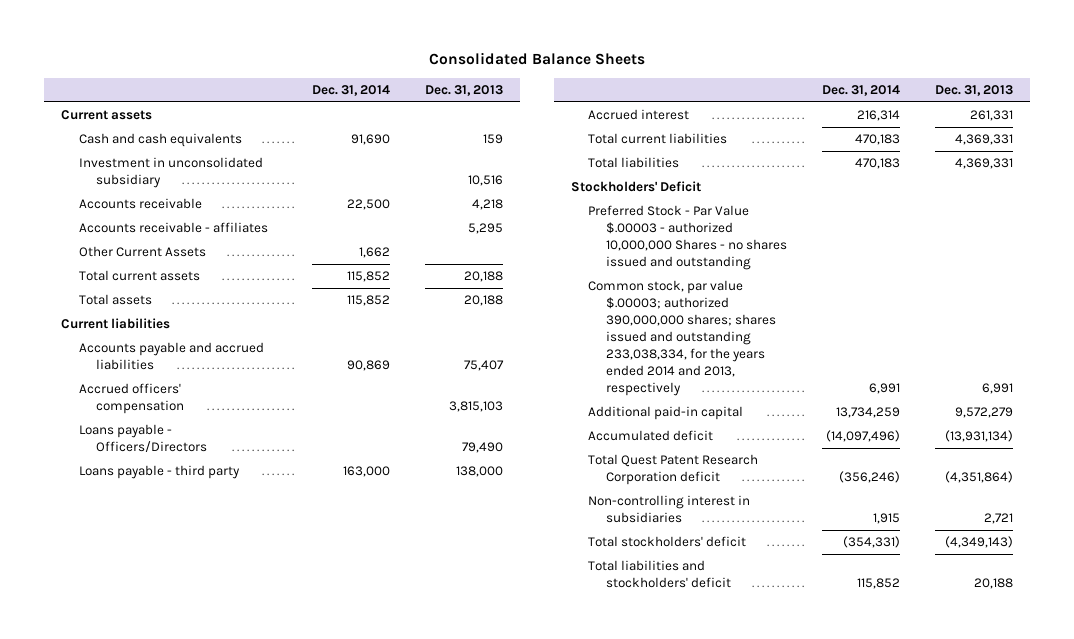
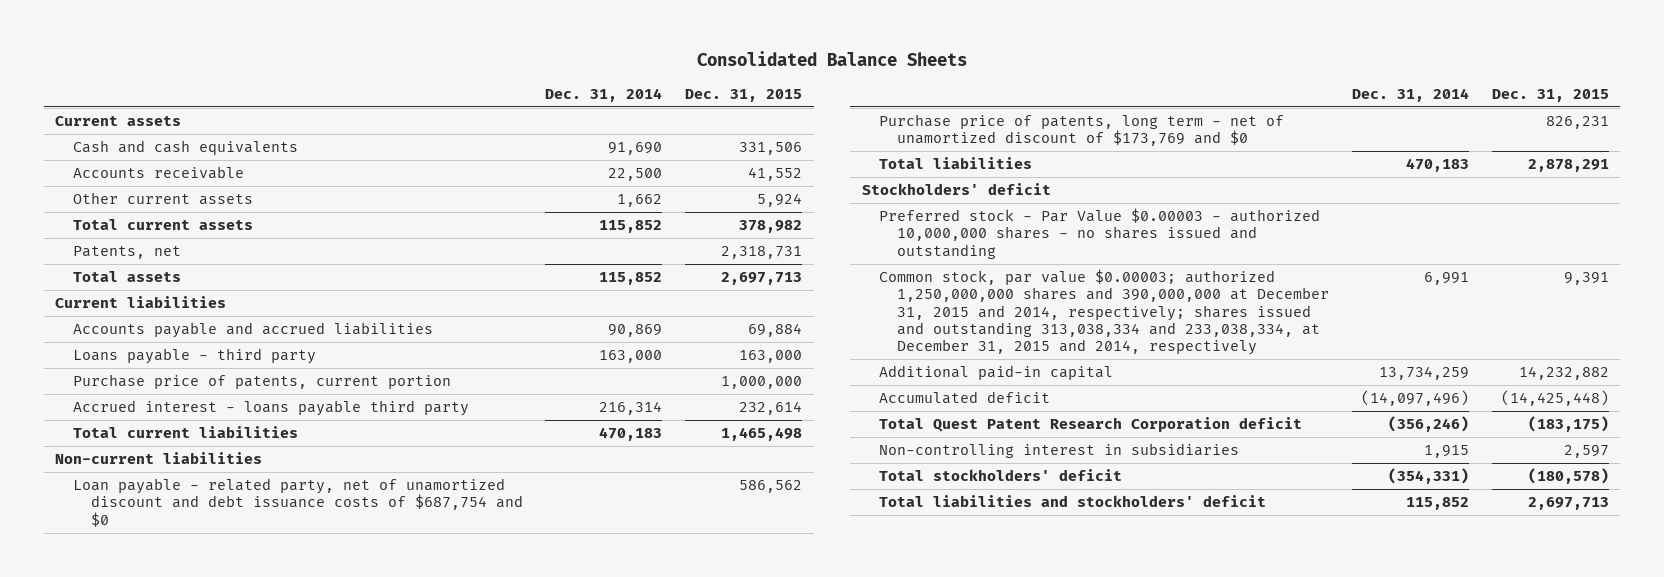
[424,84,503,96] Dec. 31, 2013 -> none
none -> [685,88,803,102] Dec. 31, 2015
[78,157,263,189] Investment in unconsolidated subsidiary -> none
[78,222,268,234] Accounts receivable - affiliates -> none
[78,246,206,258] Other Current Assets -> [72,192,253,206] Other current assets
none -> [72,246,181,260] Patents, net
[78,383,184,415] Accrued officers' compensation -> none
[78,424,207,453] Loans payable - Officers/Directors -> none
none -> [72,374,451,390] Purchase price of patents, current portion
[588,109,690,121] Accrued interest -> [72,400,469,417] Accrued interest - loans payable third party
none -> [55,452,263,465] Non-current liabilities
none -> [72,478,523,527] Loan payable - related party, net of unamortized discount and debt issuance costs of $687,754 and $0
none -> [879,114,1285,147] Purchase price of patents, long term - net of unamortized discount of $173,769 and $0
[571,181,702,193] Stockholders' Deficit -> [861,183,1051,196] Stockholders' deficit
[588,205,787,271] Preferred Stock - Par Value $.00003 - authorized 10,000,000 Shares - no shares issued and outstanding -> [879,208,1321,259] Preferred stock - Par Value $0.00003 - authorized 10,000,000 shares - no shares issued and outstanding
[588,280,776,397] Common stock, par value $.00003; authorized 390,000,000 shares; shares issued and outstanding 233,038,334, for the years ended 2014 and 2013, respectively -> [879,269,1330,356] Common stock, par value $0.00003; authorized 1,250,000,000 shares and 390,000,000 at December 31, 2015 and 2014, respectively; shares issued and outstanding 313,038,334 and 233,038,334, at December 31, 2015 and 2014, respectively

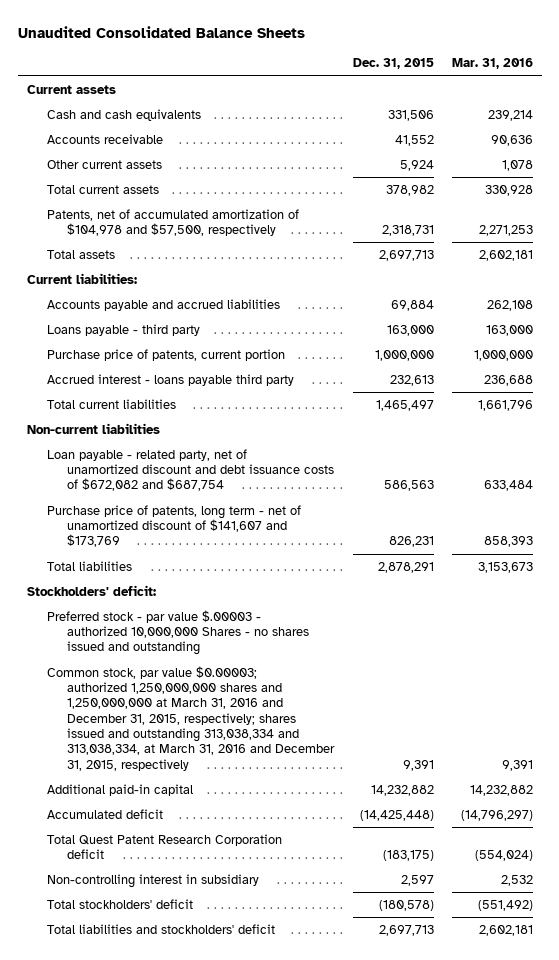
[697,51,968,67] Consolidated Balance Sheets -> [17,25,305,38] Unaudited Consolidated Balance Sheets
[545,87,663,102] Dec. 31, 2014 -> none
none -> [451,58,533,70] Mar. 31, 2016
[72,246,181,260] Patents, net -> [47,208,300,237] Patents, net of accumulated amortization of $104,978 and $57,500, respectively
[55,296,227,309] Current liabilities -> [26,272,137,284] Current liabilities:
[739,401,803,416] 232,614 -> [389,374,434,386] 232,613
[721,427,803,442] 1,465,498 -> [375,399,434,411] 1,465,497
[72,478,523,527] Loan payable - related party, net of unamortized discount and debt issuance costs of $687,754 and $0 -> [47,448,335,492] Loan payable - related party, net of unamortized discount and debt issuance costs of $672,082 and $687,754
[739,480,803,494] 586,562 -> [383,480,434,492] 586,563
[879,114,1285,147] Purchase price of patents, long term - net of unamortized discount of $173,769 and $0 -> [47,504,302,548] Purchase price of patents, long term - net of unamortized discount of $141,607 and $173,769
[861,183,1051,196] Stockholders' deficit -> [26,584,156,596] Stockholders' deficit:
[879,208,1321,259] Preferred stock - Par Value $0.00003 - authorized 10,000,000 shares - no shares issued and outstanding -> [47,609,310,656] Preferred stock - par value $.00003 - authorized 10,000,000 Shares - no shares issued and outstanding
[879,269,1330,356] Common stock, par value $0.00003; authorized 1,250,000,000 shares and 390,000,000 at December 31, 2015 and 2014, respectively; shares issued and outstanding 313,038,334 and 233,038,334, at December 31, 2015 and 2014, respectively -> [47,665,336,771] Common stock, par value $0.00003; authorized 1,250,000,000 shares and 1,250,000,000 at March 31, 2016 and December 31, 2015, respectively; shares issued and outstanding 313,038,334 and 313,038,334, at March 31, 2016 and December 31, 2015, respectively
[879,443,1240,459] Non-controlling interest in subsidiaries -> [47,873,260,888] Non-controlling interest in subsidiary

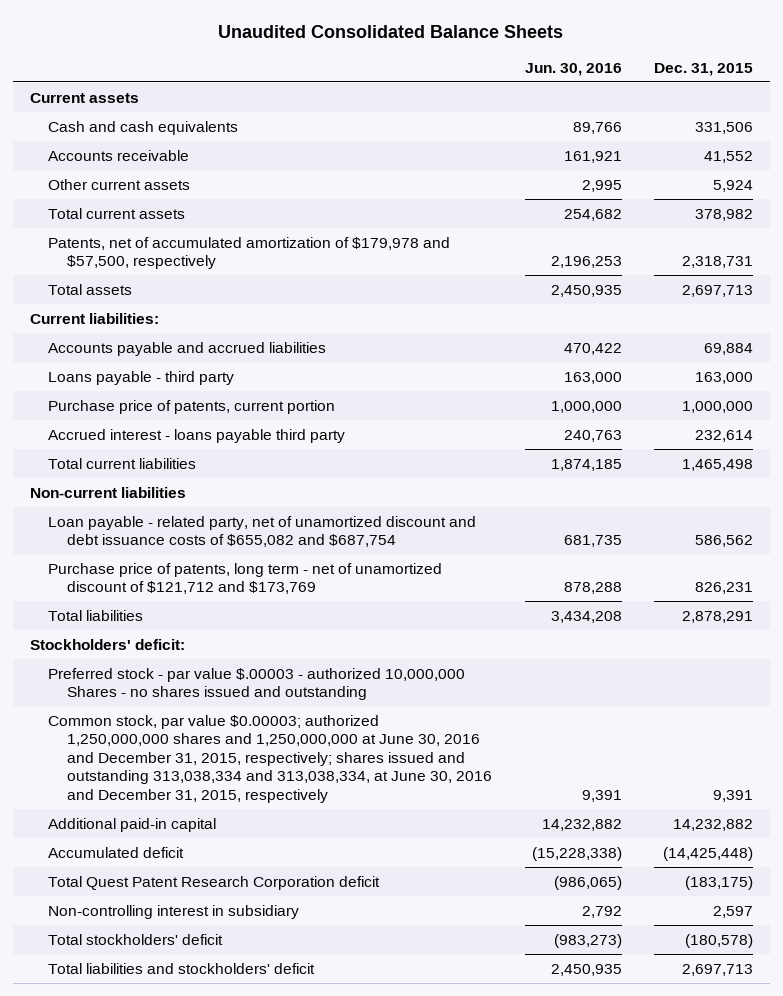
[451,58,533,70] Mar. 31, 2016 -> none
none -> [524,63,622,77] Jun. 30, 2016
[47,208,300,237] Patents, net of accumulated amortization of $104,978 and $57,500, respectively -> [48,236,451,270] Patents, net of accumulated amortization of $179,978 and $57,500, respectively
[389,374,434,386] 232,613 -> [695,429,754,442] 232,614
[375,399,434,411] 1,465,497 -> [682,458,754,471] 1,465,498
[47,448,335,492] Loan payable - related party, net of unamortized discount and debt issuance costs of $672,082 and $687,754 -> [48,515,477,548] Loan payable - related party, net of unamortized discount and debt issuance costs of $655,082 and $687,754
[383,480,434,492] 586,563 -> [695,535,754,548] 586,562
[47,504,302,548] Purchase price of patents, long term - net of unamortized discount of $141,607 and $173,769 -> [48,562,443,595] Purchase price of patents, long term - net of unamortized discount of $121,712 and $173,769
[47,665,336,771] Common stock, par value $0.00003; authorized 1,250,000,000 shares and 1,250,000,000 at March 31, 2016 and December 31, 2015, respectively; shares issued and outstanding 313,038,334 and 313,038,334, at March 31, 2016 and December 31, 2015, respectively -> [48,714,492,804] Common stock, par value $0.00003; authorized 1,250,000,000 shares and 1,250,000,000 at June 30, 2016 and December 31, 2015, respectively; shares issued and outstanding 313,038,334 and 313,038,334, at June 30, 2016 and December 31, 2015, respectively

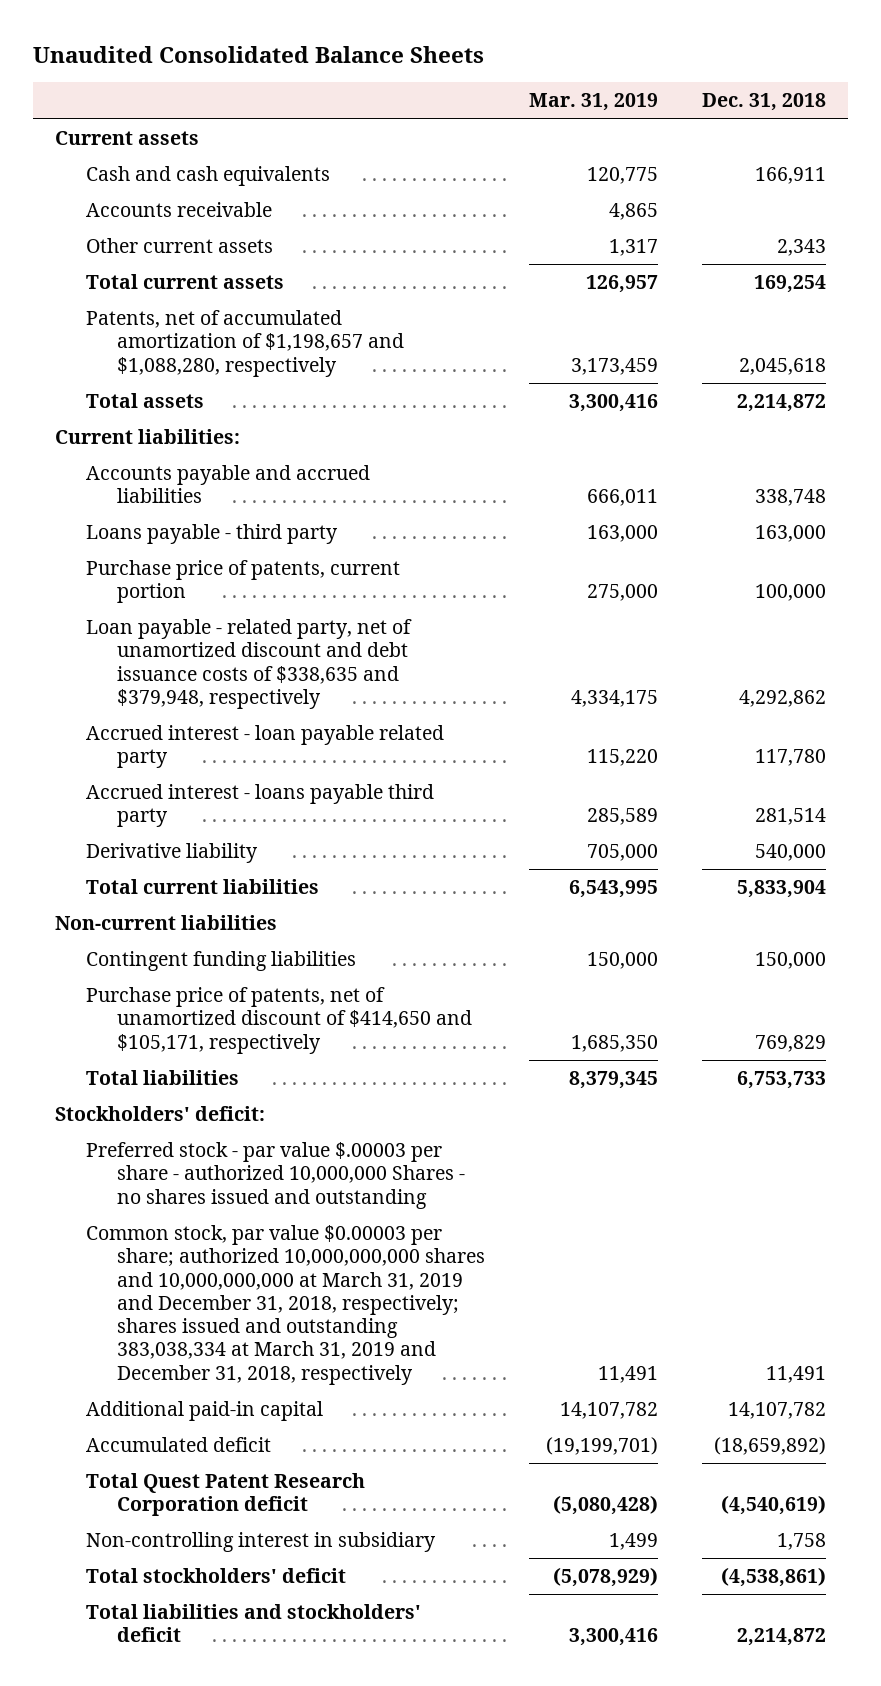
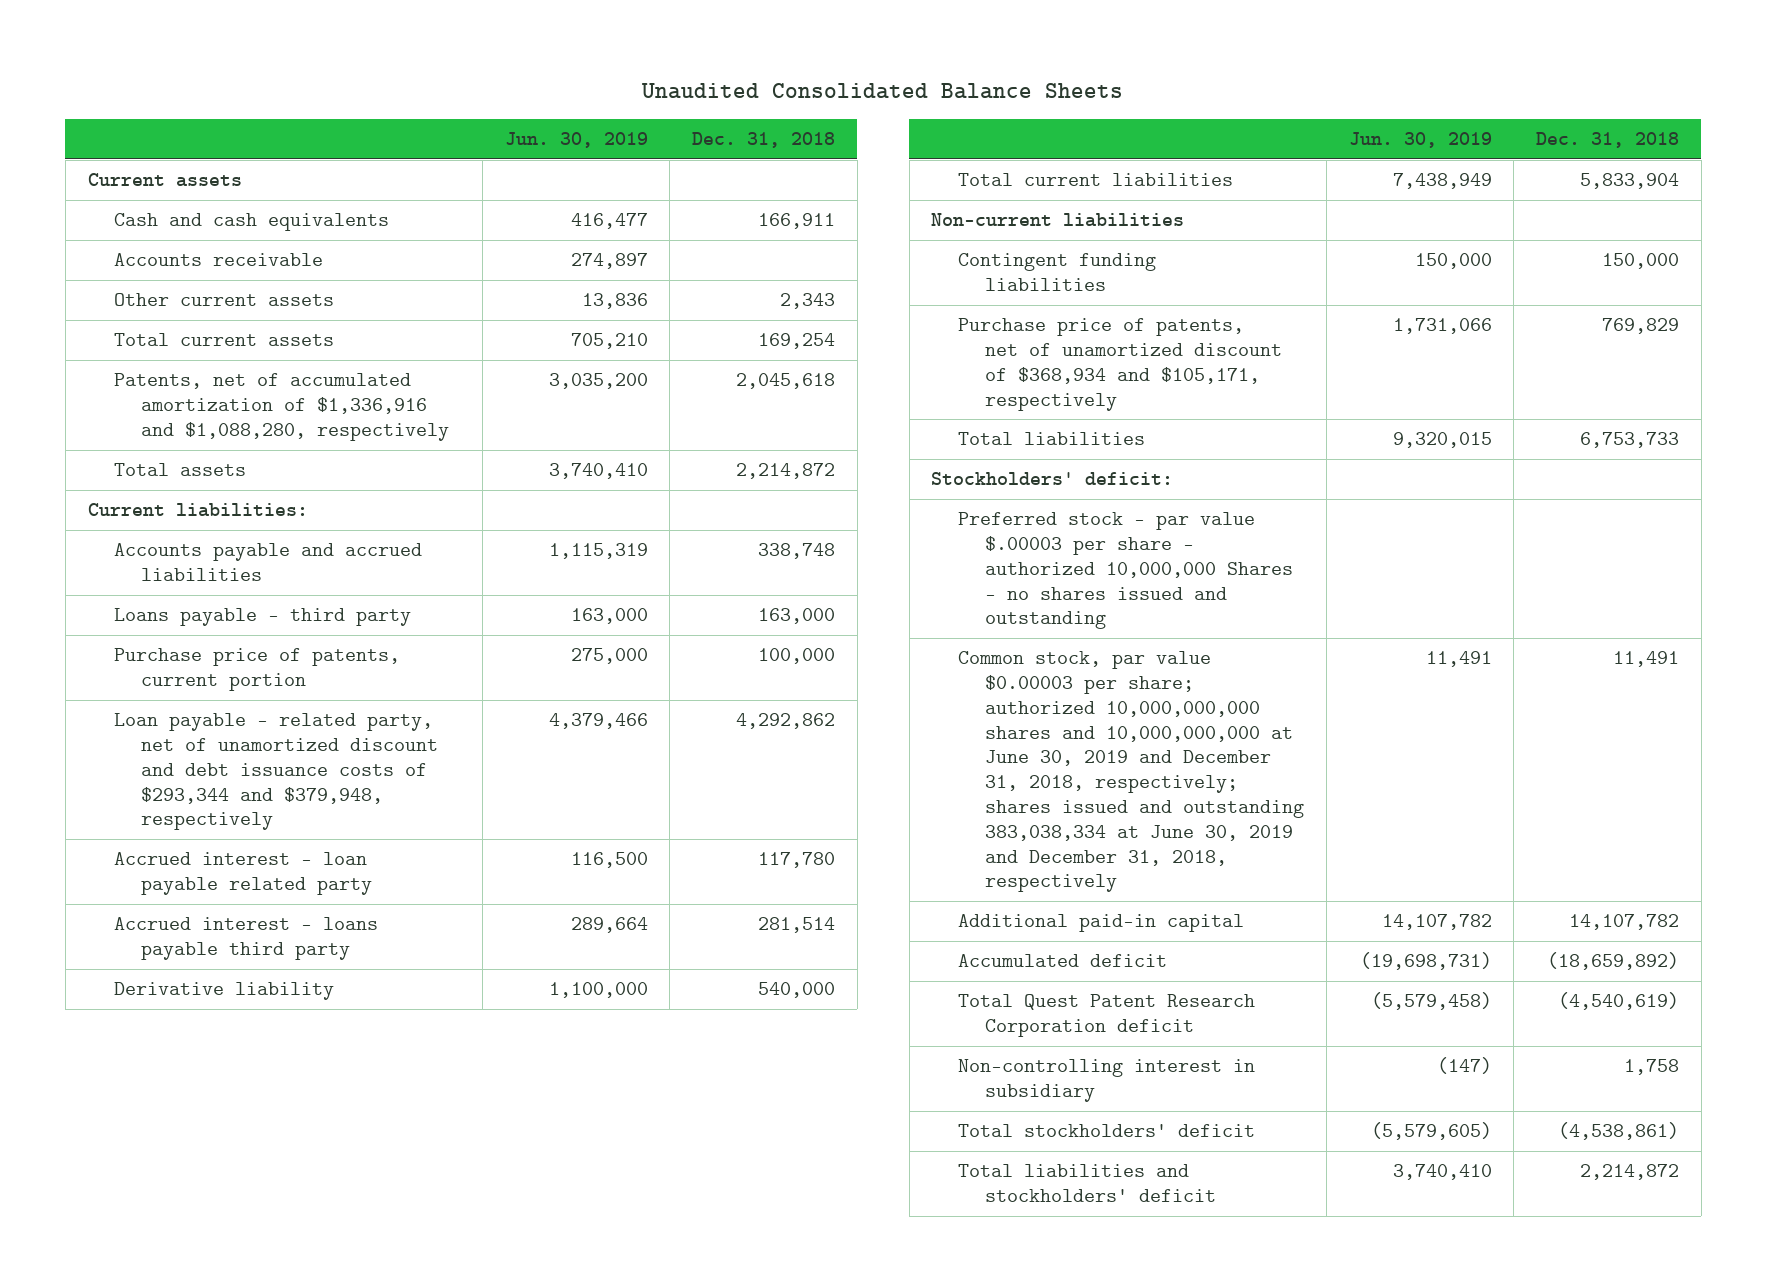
[528,93,658,112] Mar. 31, 2019 -> none
none -> [504,131,648,148] Jun. 30, 2019
[85,310,404,377] Patents, net of accumulated amortization of $1,198,657 and $1,088,280, respectively -> [114,373,450,441] Patents, net of accumulated amortization of $1,336,916 and $1,088,280, respectively
[85,619,412,709] Loan payable - related party, net of unamortized discount and debt issuance costs of $338,635 and $379,948, respectively -> [114,713,439,831] Loan payable - related party, net of unamortized discount and debt issuance costs of $293,344 and $379,948, respectively
[85,987,472,1054] Purchase price of patents, net of unamortized discount of $414,650 and $105,171, respectively -> [958,318,1283,411] Purchase price of patents, net of unamortized discount of $368,934 and $105,171, respectively
[85,1225,485,1385] Common stock, par value $0.00003 per share; authorized 10,000,000,000 shares and 10,000,000,000 at March 31, 2019 and December 31, 2018, respectively; shares issued and outstanding 383,038,334 at March 31, 2019 and December 31, 2018, respectively -> [958,651,1305,893] Common stock, par value $0.00003 per share; authorized 10,000,000,000 shares and 10,000,000,000 at June 30, 2019 and December 31, 2018, respectively; shares issued and outstanding 383,038,334 at June 30, 2019 and December 31, 2018, respectively

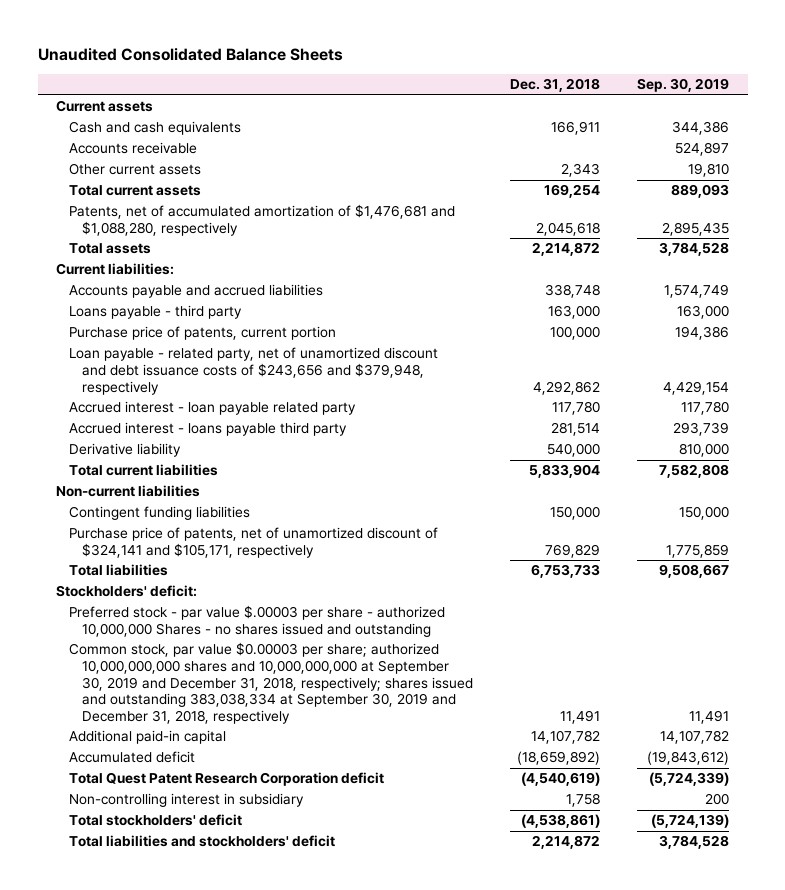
[504,131,648,148] Jun. 30, 2019 -> none
none -> [637,78,730,93] Sep. 30, 2019
[114,373,450,441] Patents, net of accumulated amortization of $1,336,916 and $1,088,280, respectively -> [69,204,456,236] Patents, net of accumulated amortization of $1,476,681 and $1,088,280, respectively
[114,713,439,831] Loan payable - related party, net of unamortized discount and debt issuance costs of $293,344 and $379,948, respectively -> [69,347,439,395] Loan payable - related party, net of unamortized discount and debt issuance costs of $243,656 and $379,948, respectively
[958,318,1283,411] Purchase price of patents, net of unamortized discount of $368,934 and $105,171, respectively -> [69,527,439,558] Purchase price of patents, net of unamortized discount of $324,141 and $105,171, respectively
[958,651,1305,893] Common stock, par value $0.00003 per share; authorized 10,000,000,000 shares and 10,000,000,000 at June 30, 2019 and December 31, 2018, respectively; shares issued and outstanding 383,038,334 at June 30, 2019 and December 31, 2018, respectively -> [69,642,474,724] Common stock, par value $0.00003 per share; authorized 10,000,000,000 shares and 10,000,000,000 at September 30, 2019 and December 31, 2018, respectively; shares issued and outstanding 383,038,334 at September 30, 2019 and December 31, 2018, respectively

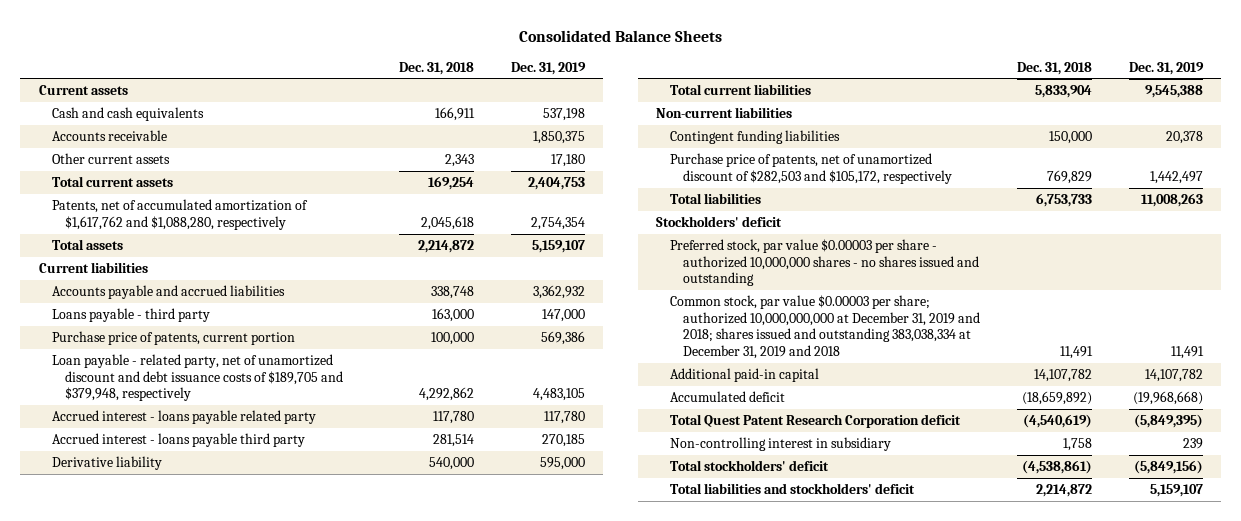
[37,47,343,61] Unaudited Consolidated Balance Sheets -> [518,29,722,42] Consolidated Balance Sheets
[637,78,730,93] Sep. 30, 2019 -> none
none -> [510,61,586,75] Dec. 31, 2019
[69,204,456,236] Patents, net of accumulated amortization of $1,476,681 and $1,088,280, respectively -> [51,199,308,230] Patents, net of accumulated amortization of $1,617,762 and $1,088,280, respectively
[56,263,175,276] Current liabilities: -> [38,262,148,274] Current liabilities
[69,347,439,395] Loan payable - related party, net of unamortized discount and debt issuance costs of $243,656 and $379,948, respectively -> [51,354,343,402] Loan payable - related party, net of unamortized discount and debt issuance costs of $189,705 and $379,948, respectively
[69,401,357,416] Accrued interest - loan payable related party -> [51,410,316,425] Accrued interest - loans payable related party
[69,527,439,558] Purchase price of patents, net of unamortized discount of $324,141 and $105,171, respectively -> [669,153,952,184] Purchase price of patents, net of unamortized discount of $282,503 and $105,172, respectively
[56,585,198,598] Stockholders' deficit: -> [656,216,783,228] Stockholders' deficit
[69,605,446,637] Preferred stock - par value $.00003 per share - authorized 10,000,000 Shares - no shares issued and outstanding -> [669,239,979,287] Preferred stock, par value $0.00003 per share - authorized 10,000,000 shares - no shares issued and outstanding
[69,642,474,724] Common stock, par value $0.00003 per share; authorized 10,000,000,000 shares and 10,000,000,000 at September 30, 2019 and December 31, 2018, respectively; shares issued and outstanding 383,038,334 at September 30, 2019 and December 31, 2018, respectively -> [669,295,980,360] Common stock, par value $0.00003 per share; authorized 10,000,000,000 at December 31, 2019 and 2018; shares issued and outstanding 383,038,334 at December 31, 2019 and 2018

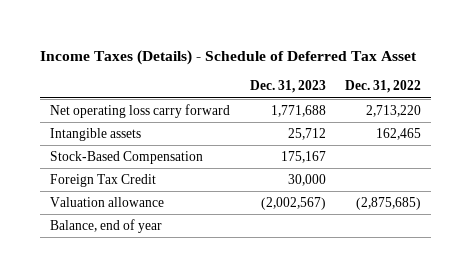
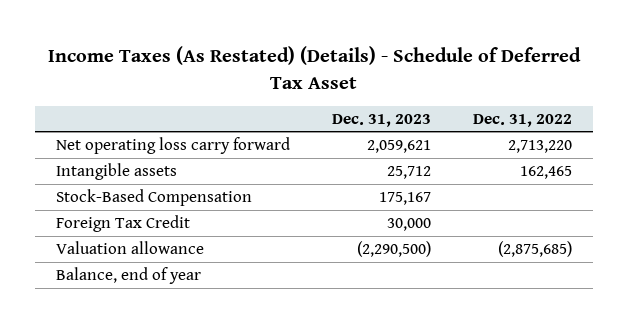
[40,49,418,65] Income Taxes (Details) - Schedule of Deferred Tax Asset -> [48,45,582,89] Income Taxes (As Restated) (Details) - Schedule of Deferred Tax Asset
[270,105,326,118] 1,771,688 -> [367,140,432,154] 2,059,621
[260,197,326,211] (2,002,567) -> [357,241,432,258] (2,290,500)

